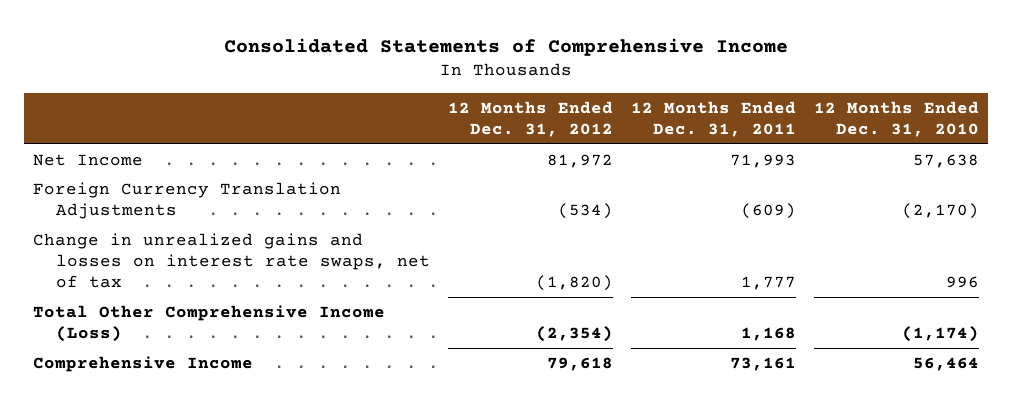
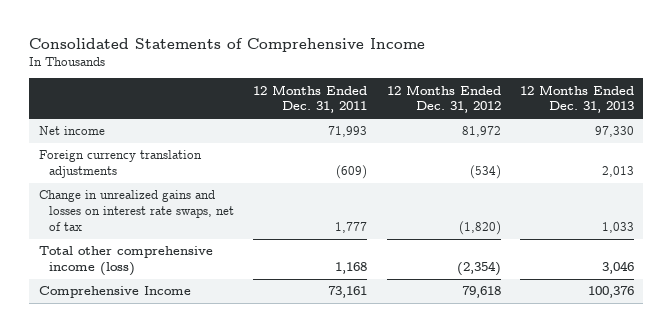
[814,100,980,137] 12 Months Ended Dec. 31, 2010 -> none
none -> [519,84,634,114] 12 Months Ended Dec. 31, 2013
[33,153,144,166] Net Income -> [38,126,105,136] Net income
[33,181,342,220] Foreign Currency Translation Adjustments -> [38,150,202,179] Foreign currency translation adjustments
[33,304,386,343] Total Other Comprehensive Income (Loss) -> [38,246,213,277] Total other comprehensive income (loss)

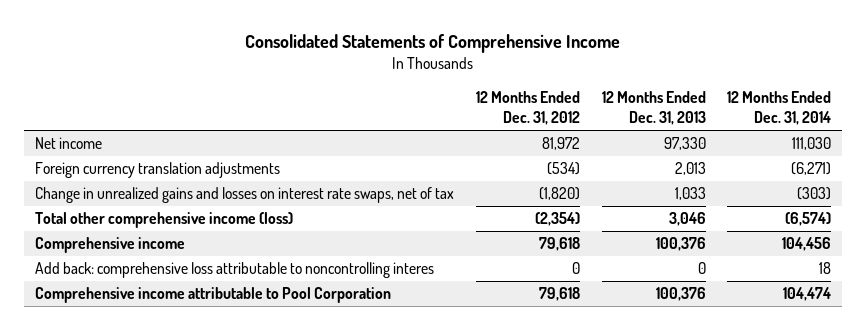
[253,84,368,114] 12 Months Ended Dec. 31, 2011 -> none
none -> [727,91,832,126] 12 Months Ended Dec. 31, 2014
[38,286,191,299] Comprehensive Income -> [35,237,186,254] Comprehensive income
none -> [35,262,435,279] Add back: comprehensive loss attributable to noncontrolling interes
none -> [35,287,392,304] Comprehensive income attributable to Pool Corporation

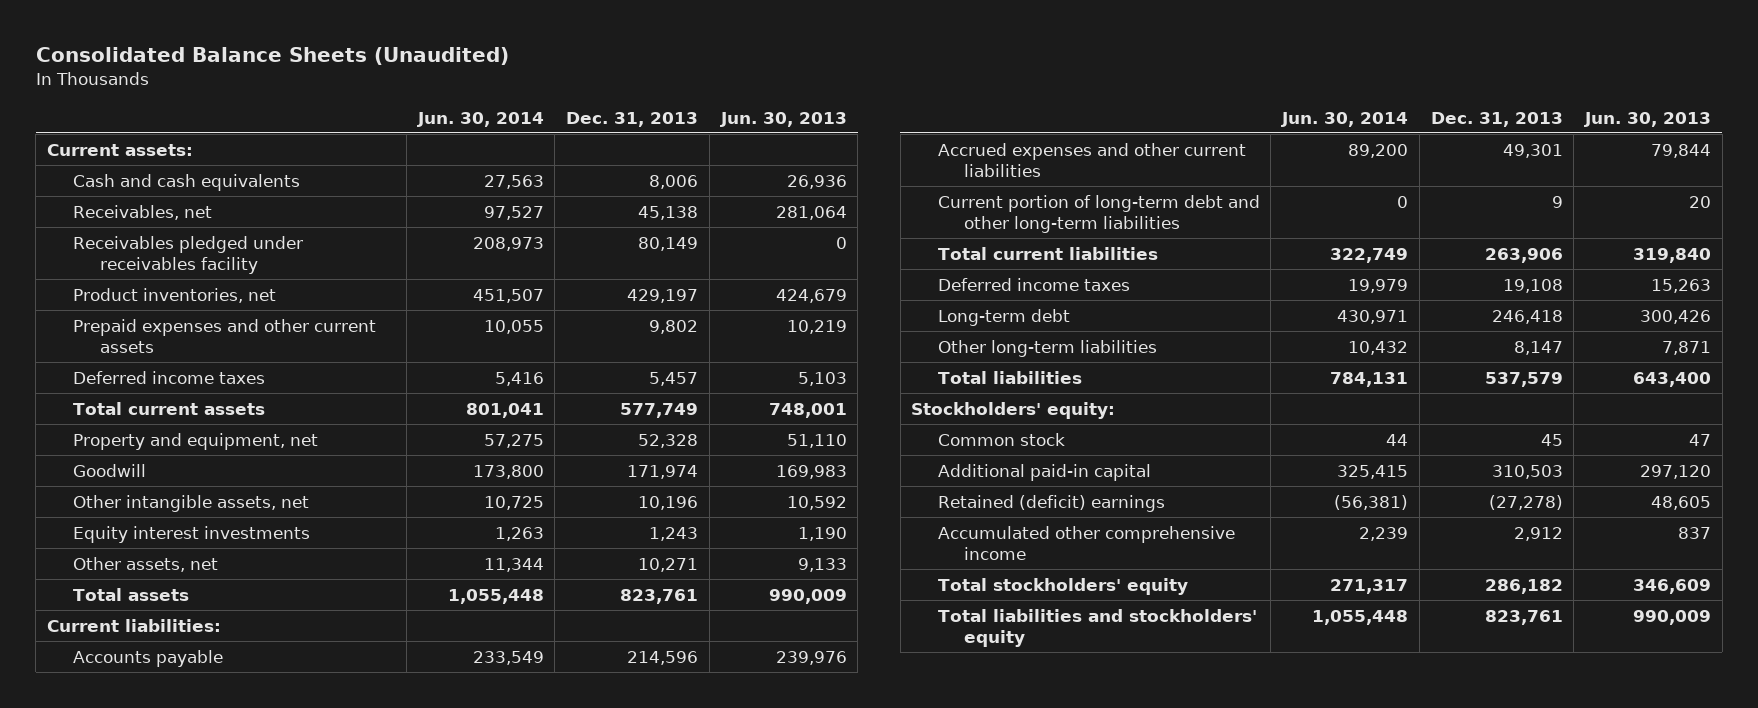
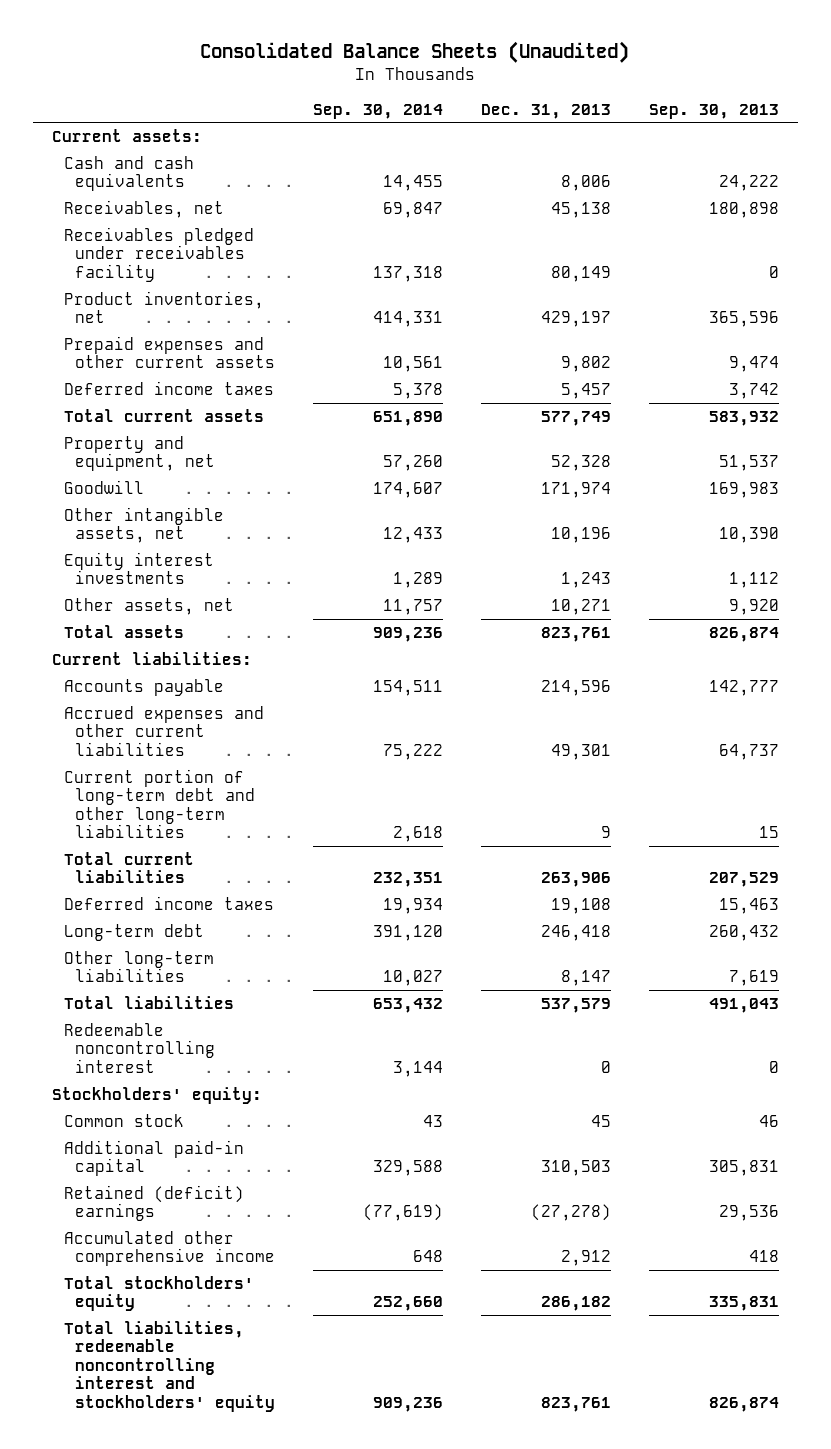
[416,111,544,127] Jun. 30, 2014 -> none
[719,111,847,127] Jun. 30, 2013 -> none
none -> [313,103,444,119] Sep. 30, 2014
none -> [648,103,779,119] Sep. 30, 2013
none -> [63,1023,216,1073] Redeemable noncontrolling interest
[937,608,1257,647] Total liabilities and stockholders' equity -> [63,1321,276,1412] Total liabilities, redeemable noncontrolling interest and stockholders' equity

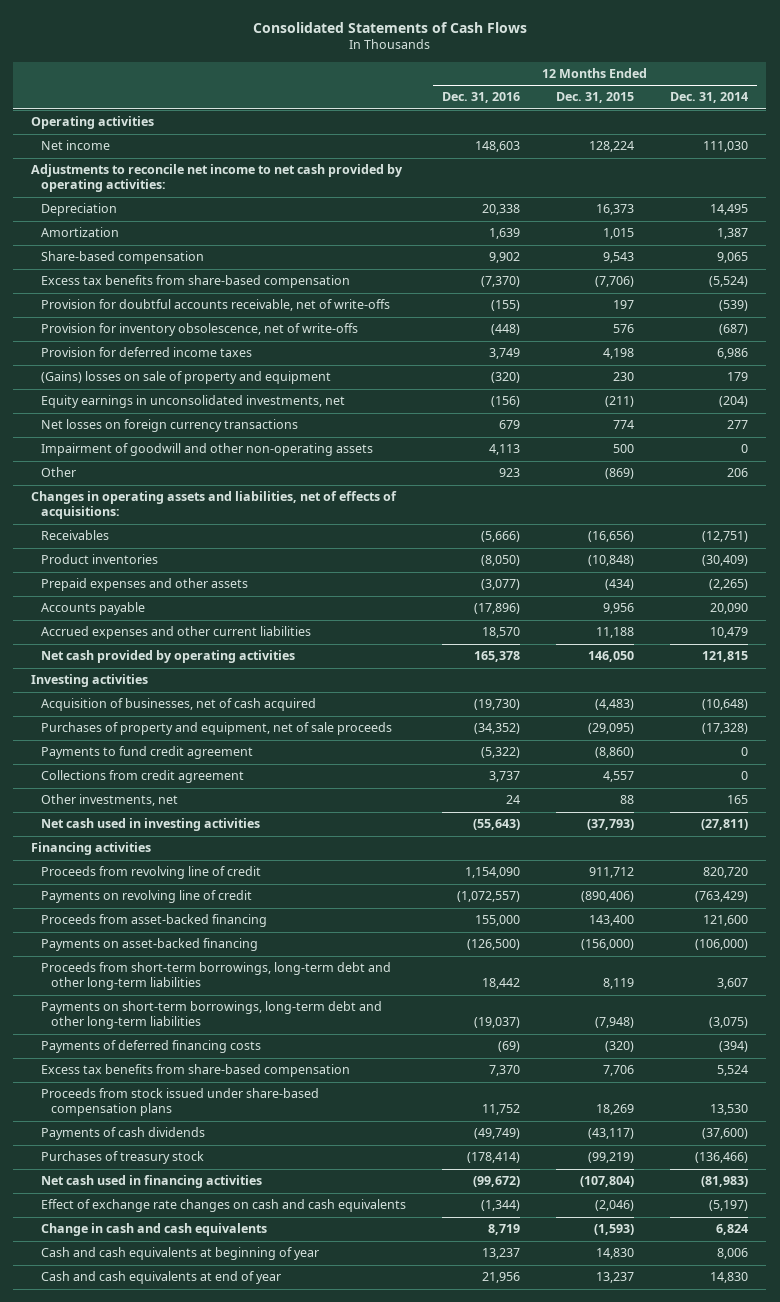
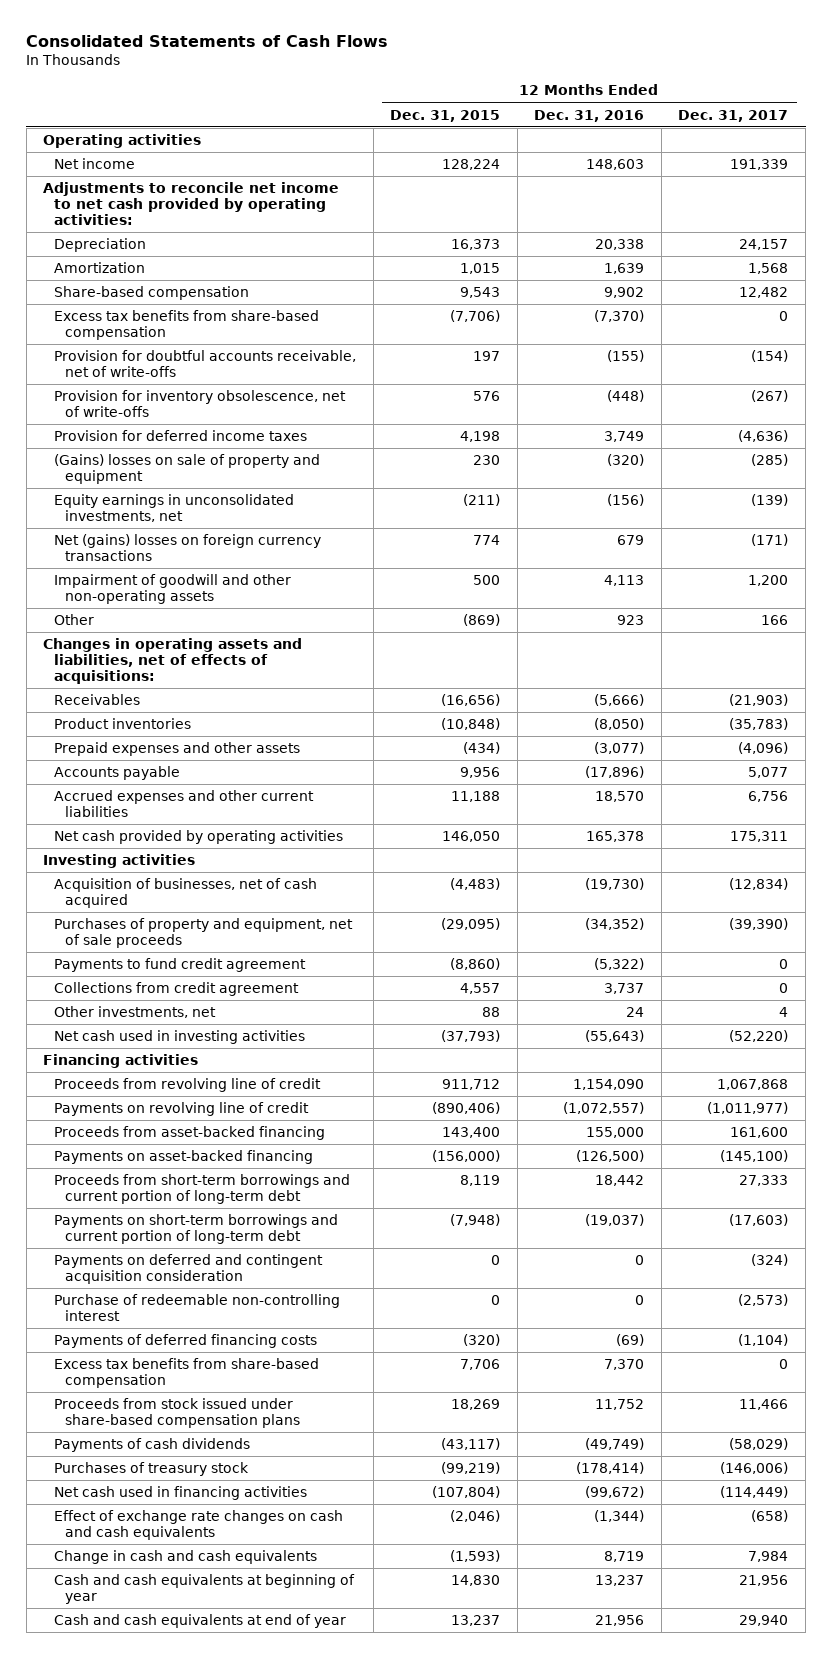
[670,92,749,104] Dec. 31, 2014 -> none
none -> [678,109,789,122] Dec. 31, 2017
[40,419,298,433] Net losses on foreign currency transactions -> [54,534,322,562] Net (gains) losses on foreign currency transactions
[40,962,391,991] Proceeds from short-term borrowings, long-term debt and other long-term liabilities -> [54,1174,351,1205] Proceeds from short-term borrowings and current portion of long-term debt
[40,1001,382,1030] Payments on short-term borrowings, long-term debt and other long-term liabilities -> [54,1214,339,1245] Payments on short-term borrowings and current portion of long-term debt
none -> [54,1254,324,1285] Payments on deferred and contingent acquisition consideration
none -> [54,1294,341,1322] Purchase of redeemable non-controlling interest

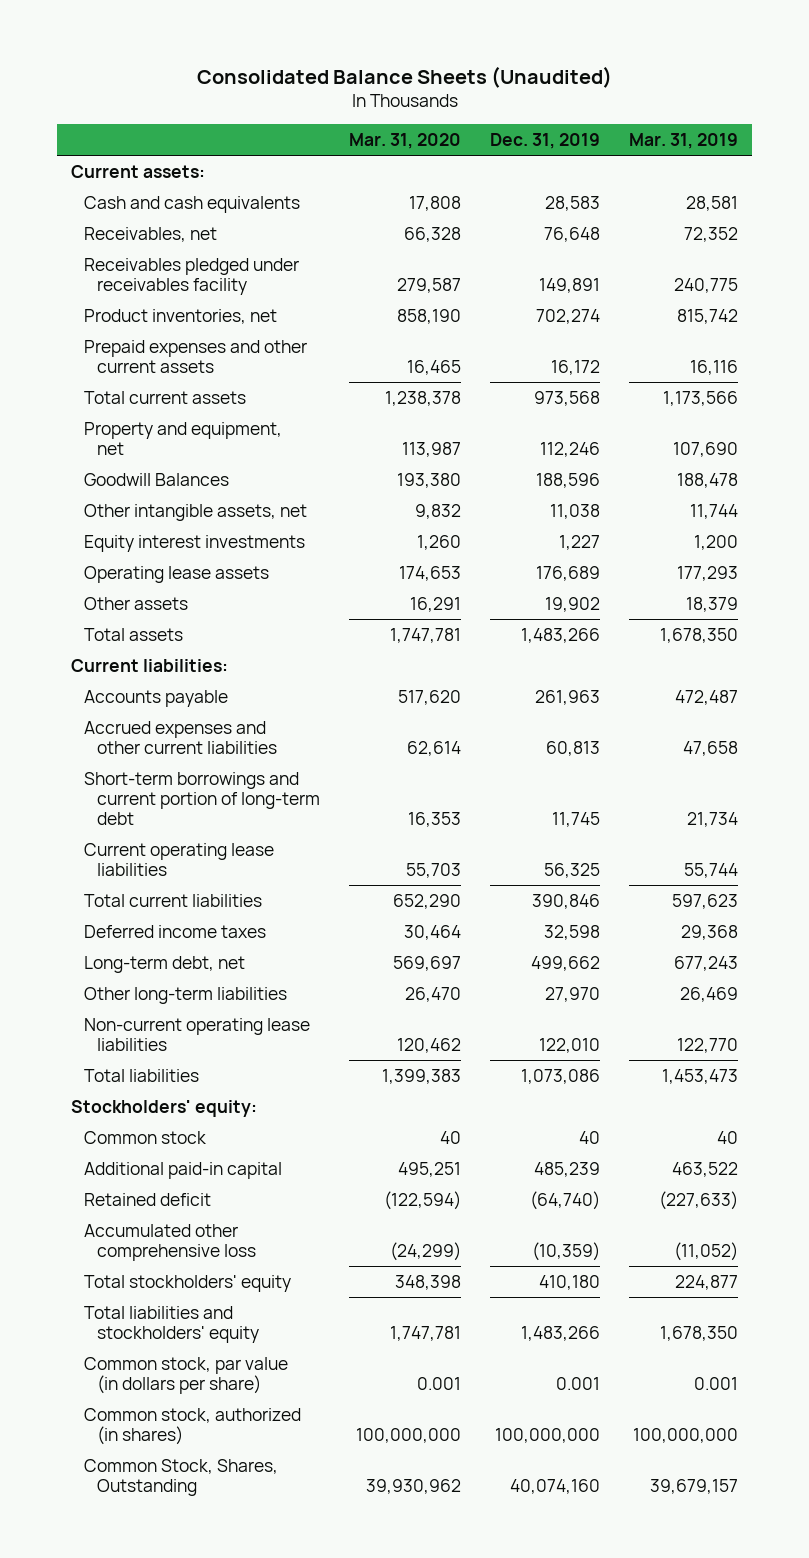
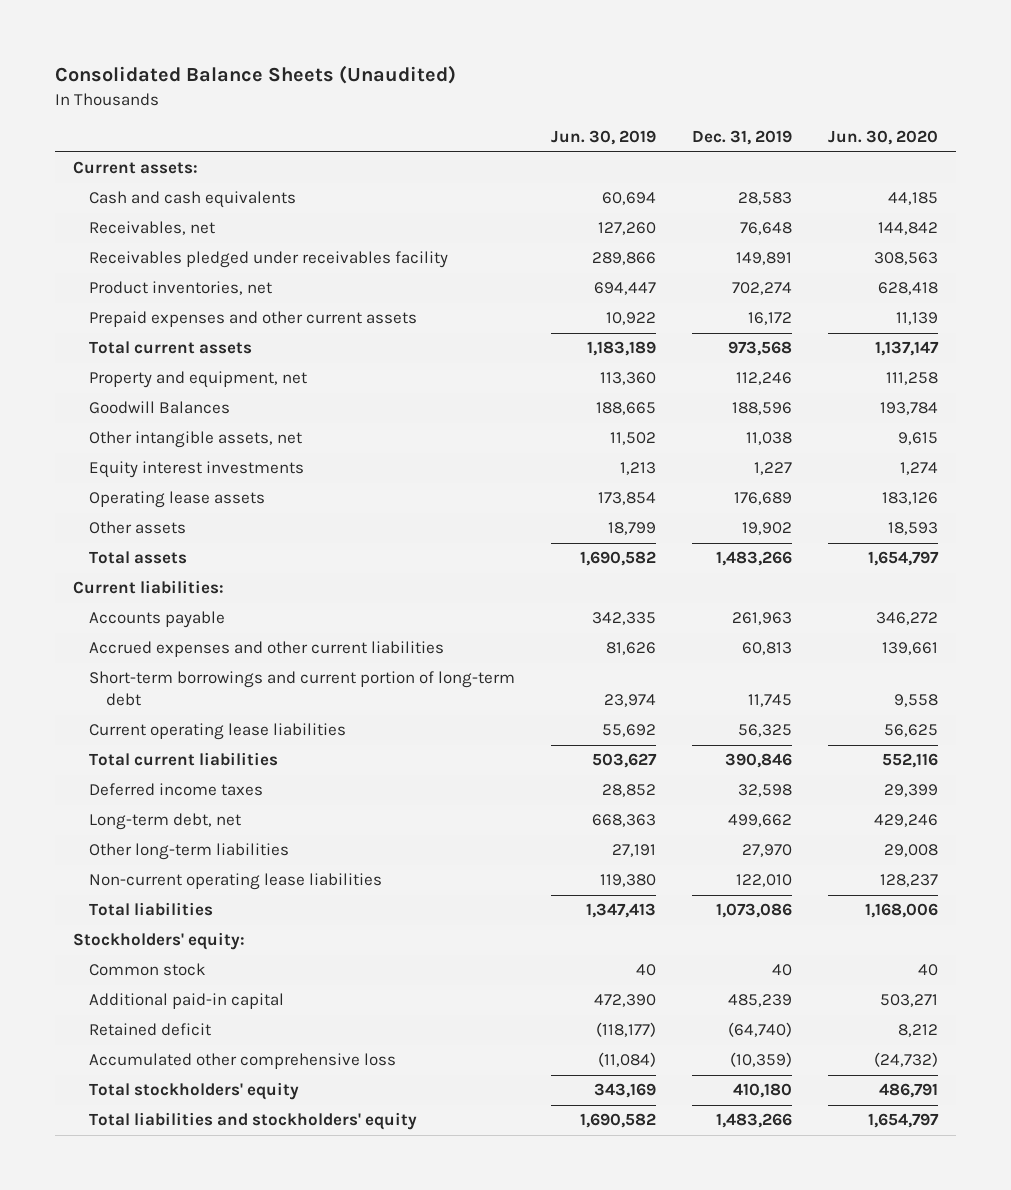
[348,133,461,150] Mar. 31, 2020 -> none
[628,133,738,150] Mar. 31, 2019 -> none
none -> [551,130,657,146] Jun. 30, 2019
none -> [828,130,939,146] Jun. 30, 2020
[84,1356,289,1394] Common stock, par value (in dollars per share) -> none
[84,1407,302,1445] Common stock, authorized (in shares) -> none
[84,1458,279,1496] Common Stock, Shares, Outstanding -> none

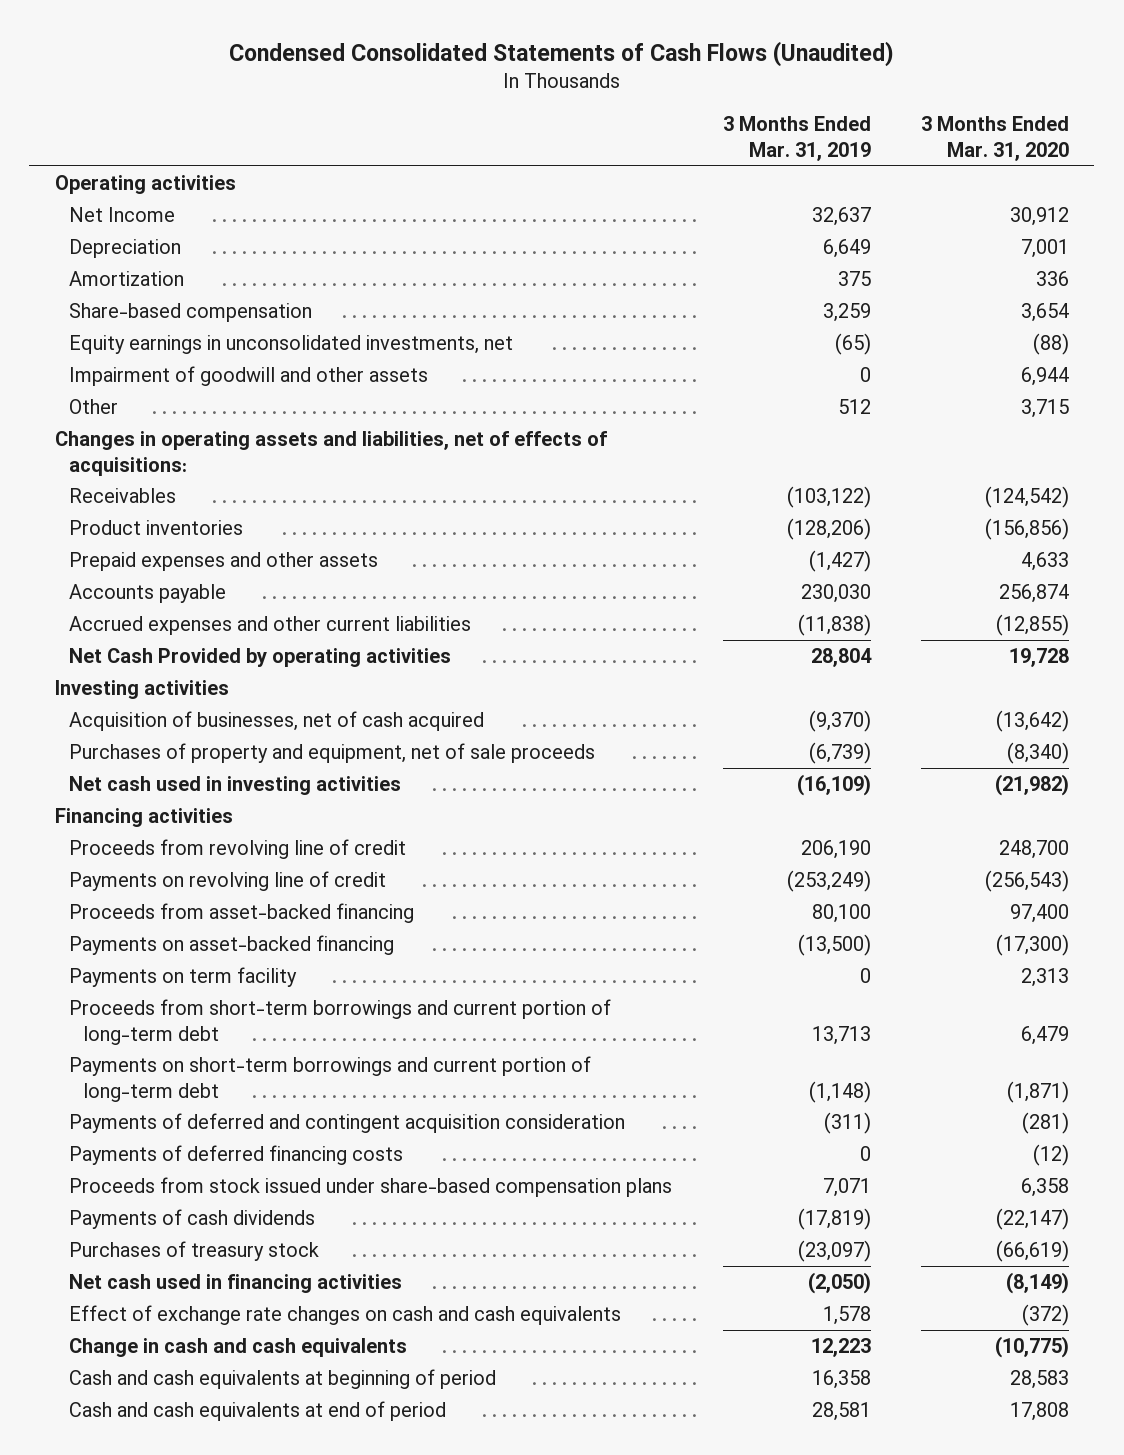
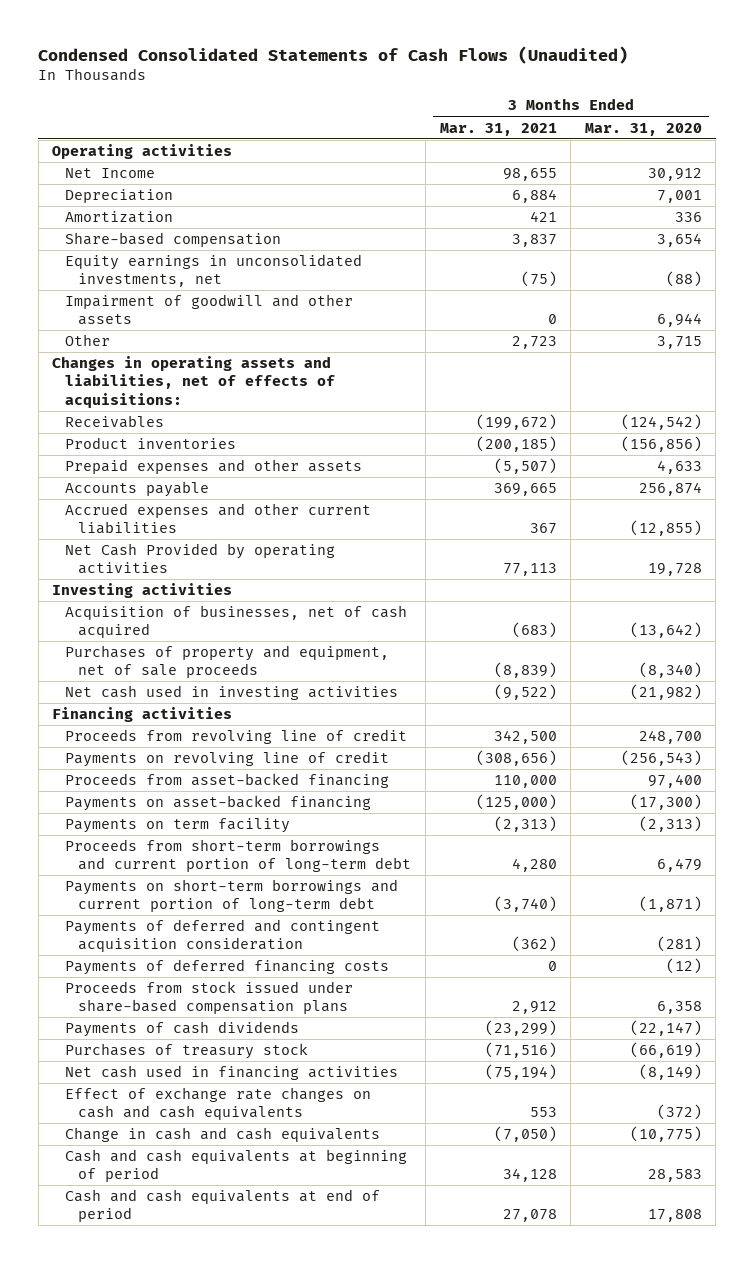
[722,116,871,161] 3 Months Ended Mar. 31, 2019 -> none
none -> [439,122,557,136] Mar. 31, 2021
[1021,967,1070,987] 2,313 -> [638,816,702,833] (2,313)

